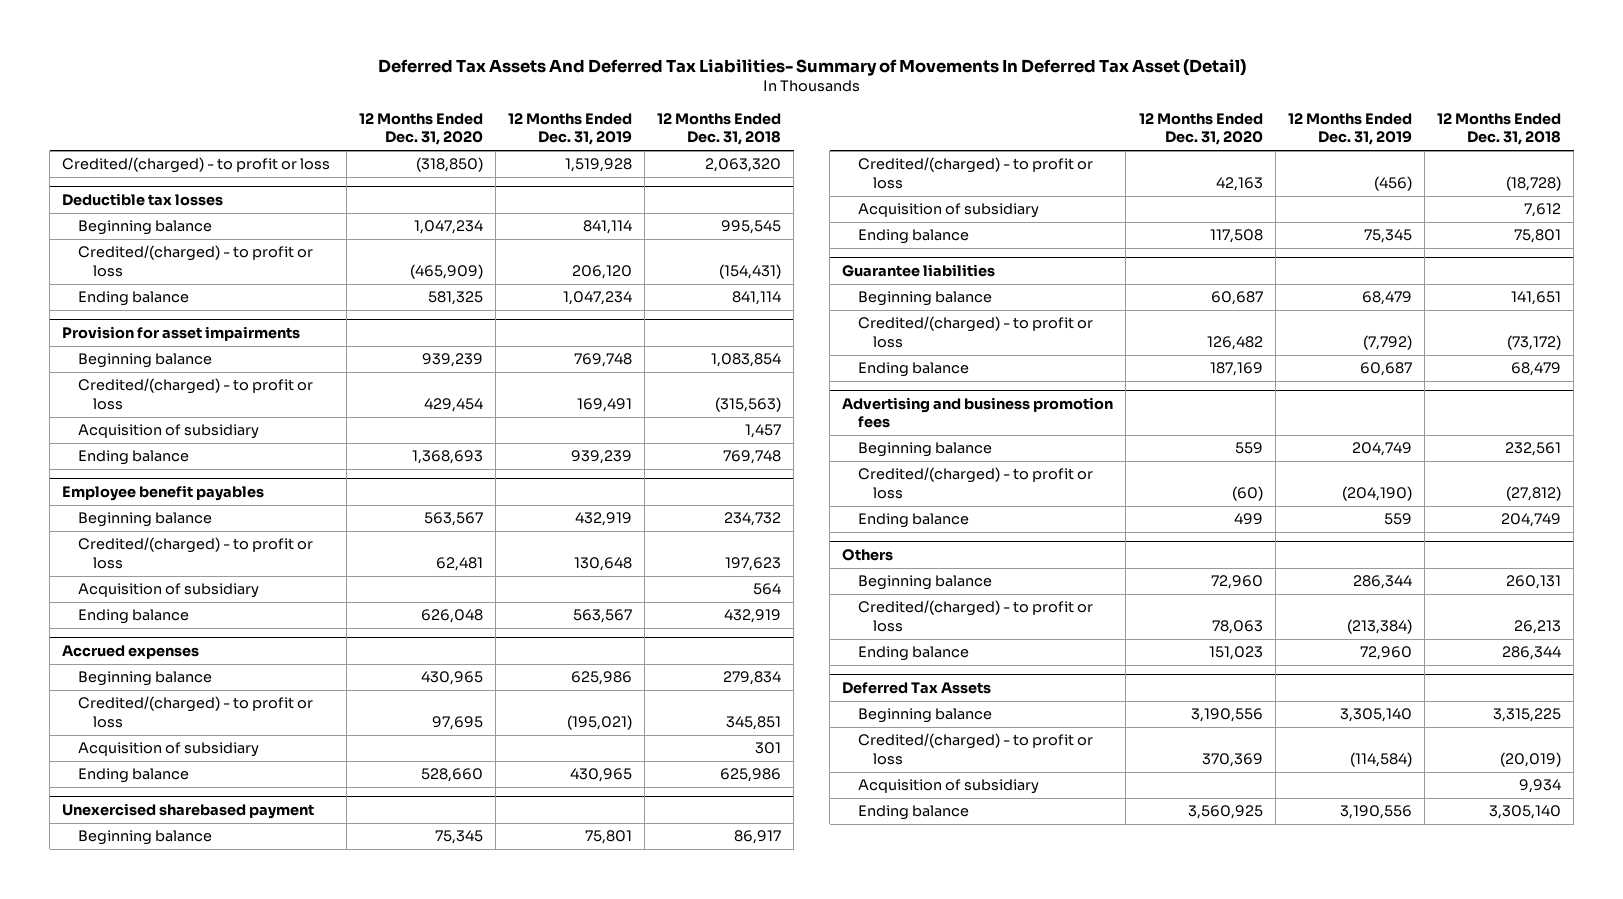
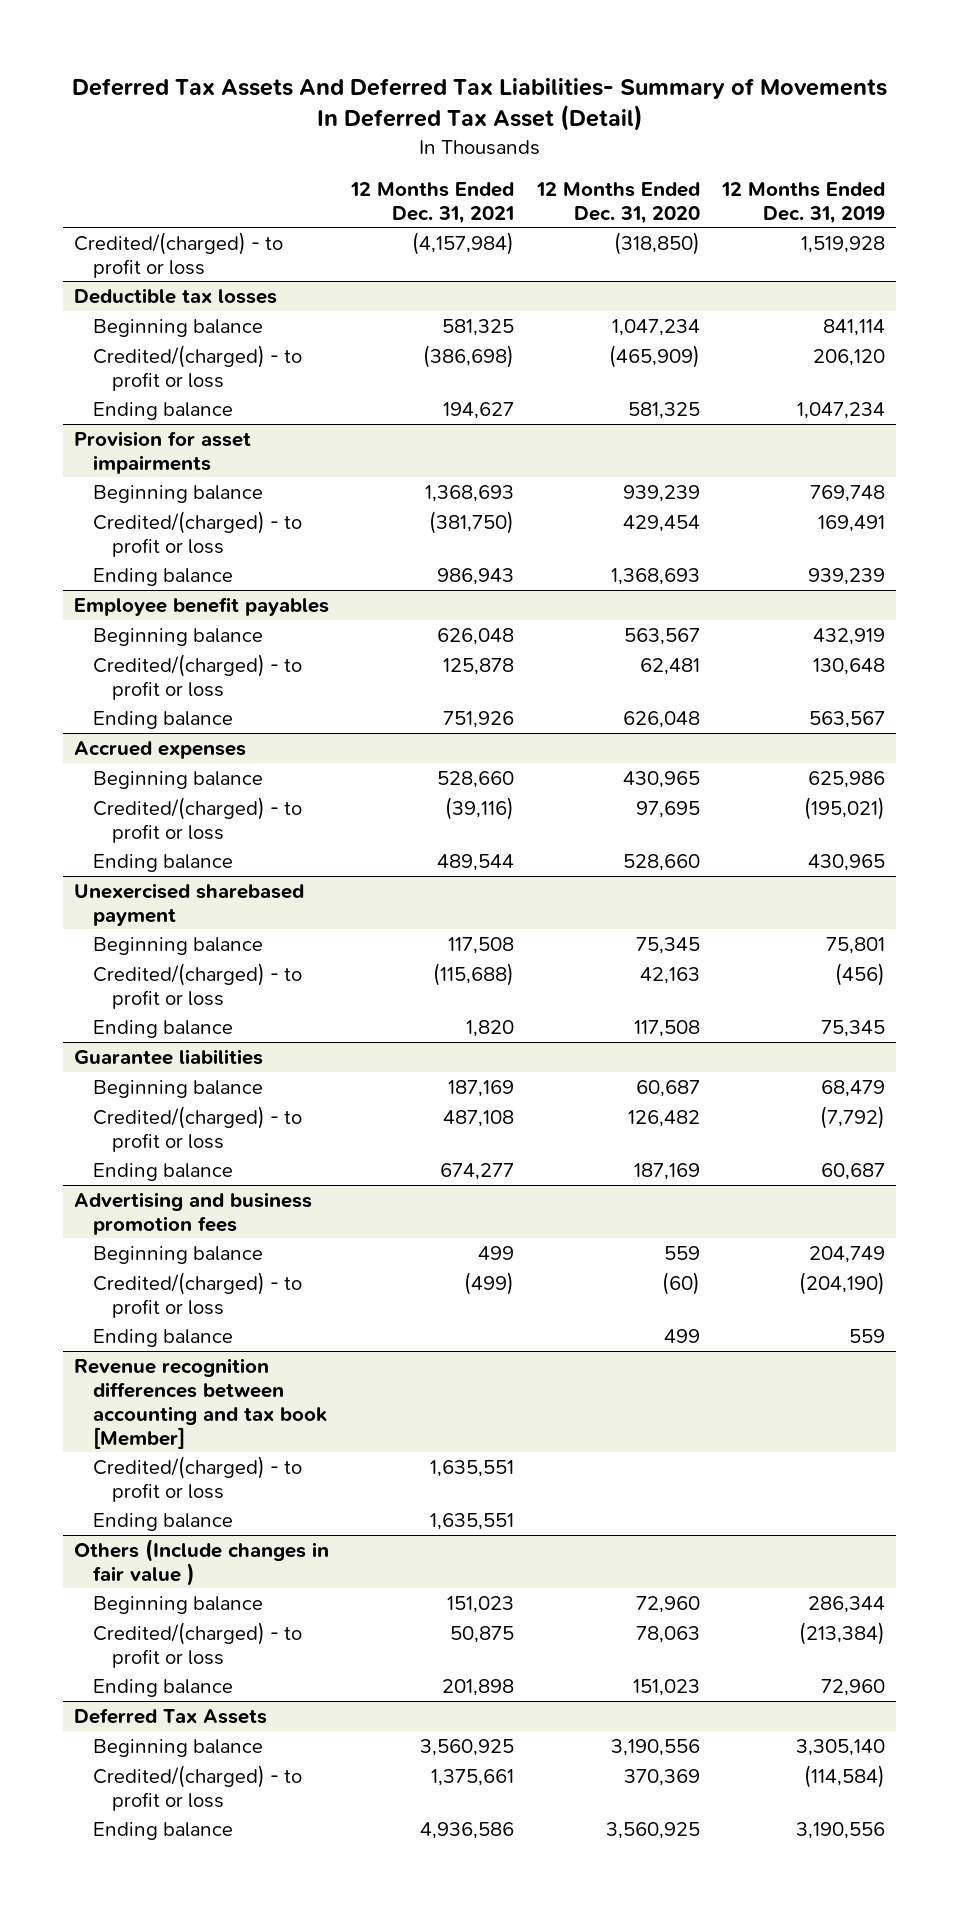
[657,112,782,146] 12 Months Ended Dec. 31, 2018 -> none
none -> [350,181,515,224] 12 Months Ended Dec. 31, 2021
[77,424,259,440] Acquisition of subsidiary -> none
[77,583,259,599] Acquisition of subsidiary -> none
[77,742,259,758] Acquisition of subsidiary -> none
[857,203,1039,219] Acquisition of subsidiary -> none
none -> [74,1357,328,1449] Revenue recognition differences between accounting and tax book [Member]
none -> [93,1455,303,1502] Credited/(charged) - to profit or loss
none -> [93,1512,234,1531] Ending balance
[842,548,894,561] Others -> [74,1538,330,1586] Others (Include changes in fair value )
[857,779,1039,795] Acquisition of subsidiary -> none

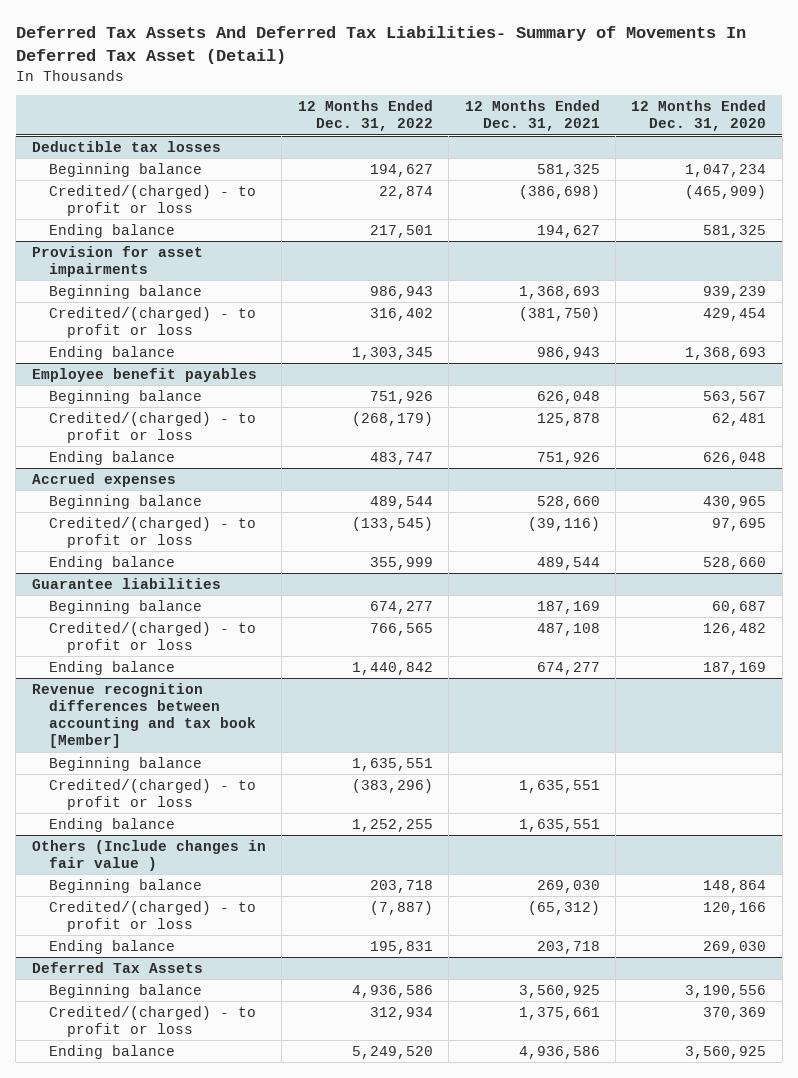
[721,181,886,224] 12 Months Ended Dec. 31, 2019 -> none
none -> [297,100,433,132] 12 Months Ended Dec. 31, 2022
[74,231,284,278] Credited/(charged) - to profit or loss -> none
[74,882,305,926] Unexercised sharebased payment -> none
[93,936,264,955] Beginning balance -> none
[93,962,303,1009] Credited/(charged) - to profit or loss -> none
[93,1019,234,1038] Ending balance -> none
[74,1191,313,1235] Advertising and business promotion fees -> none
[93,1245,264,1264] Beginning balance -> none
[93,1271,303,1318] Credited/(charged) - to profit or loss -> none
[93,1328,234,1347] Ending balance -> none
none -> [49,756,203,771] Beginning balance
[447,1595,515,1613] 151,023 -> [536,879,600,893] 269,030
[635,1595,700,1613] 72,960 -> [703,879,767,893] 148,864
[450,1625,515,1643] 50,875 -> [527,900,600,915] (65,312)
[635,1625,700,1643] 78,063 -> [703,901,767,915] 120,166
[442,1678,515,1696] 201,898 -> [536,940,600,954] 203,718
[632,1678,700,1696] 151,023 -> [703,940,767,954] 269,030

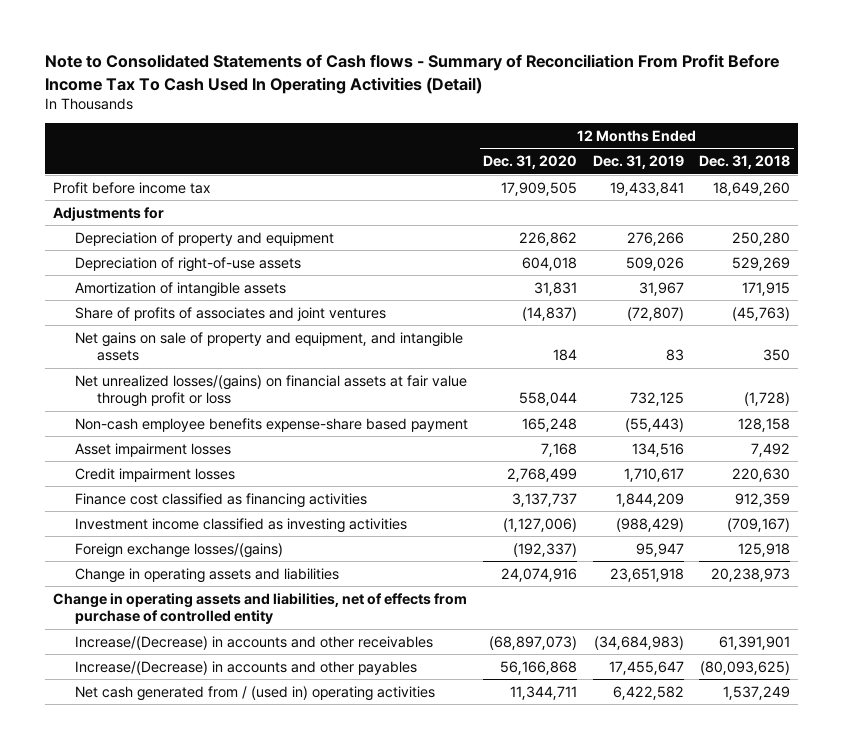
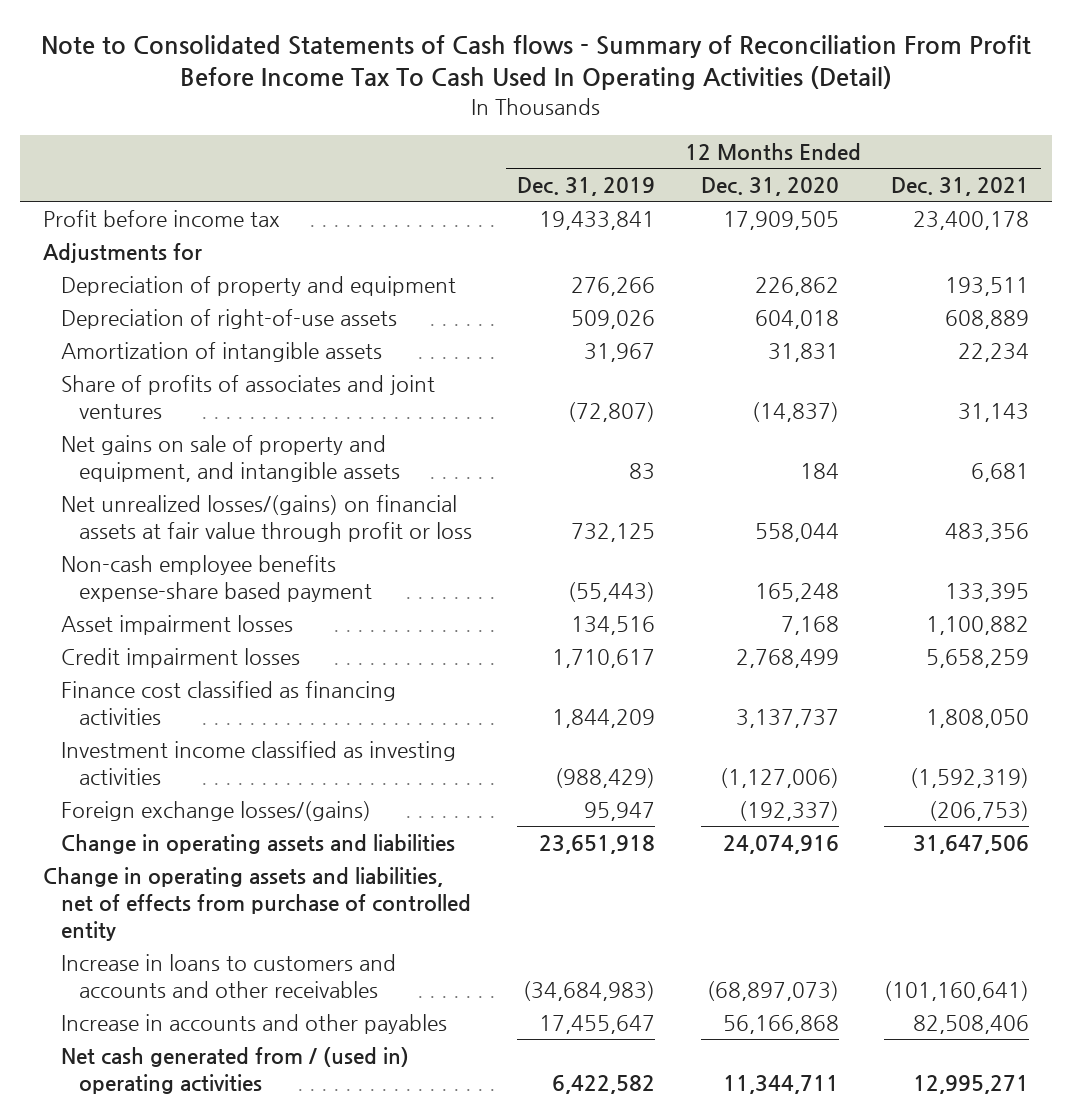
[699,155,791,170] Dec. 31, 2018 -> none
none -> [891,177,1030,197] Dec. 31, 2021
[75,635,434,650] Increase/(Decrease) in accounts and other receivables -> [60,954,396,998] Increase in loans to customers and accounts and other receivables
[75,660,418,675] Increase/(Decrease) in accounts and other payables -> [60,1014,447,1035] Increase in accounts and other payables

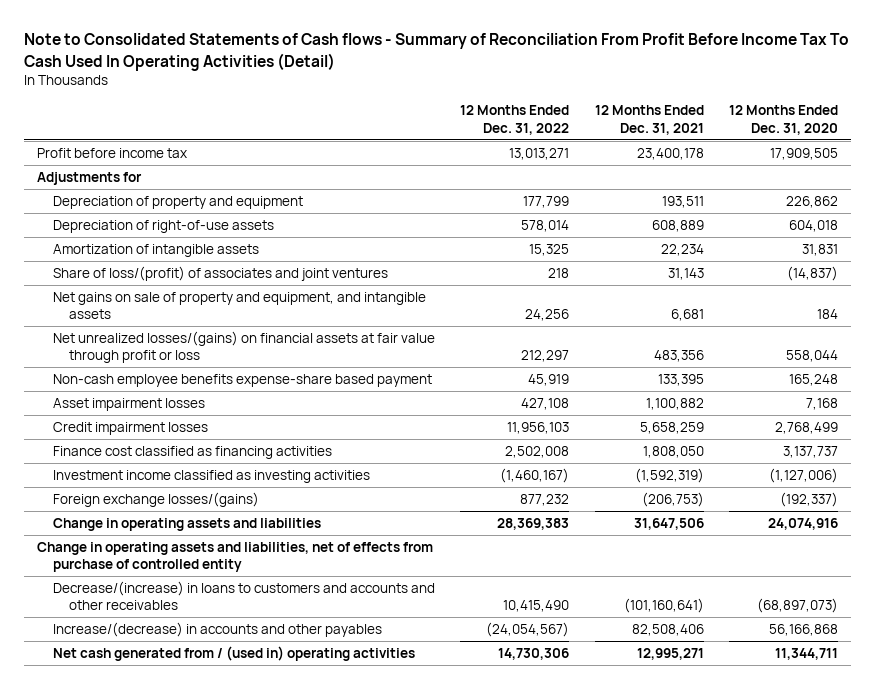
[517,177,656,197] Dec. 31, 2019 -> none
none -> [460,105,570,135] 12 Months Ended Dec. 31, 2022
[60,375,435,419] Share of profits of associates and joint ventures -> [52,265,388,281] Share of loss/(profit) of associates and joint ventures
[60,954,396,998] Increase in loans to customers and accounts and other receivables -> [52,580,435,611] Decrease/(increase) in loans to customers and accounts and other receivables
[60,1014,447,1035] Increase in accounts and other payables -> [52,621,382,637] Increase/(decrease) in accounts and other payables

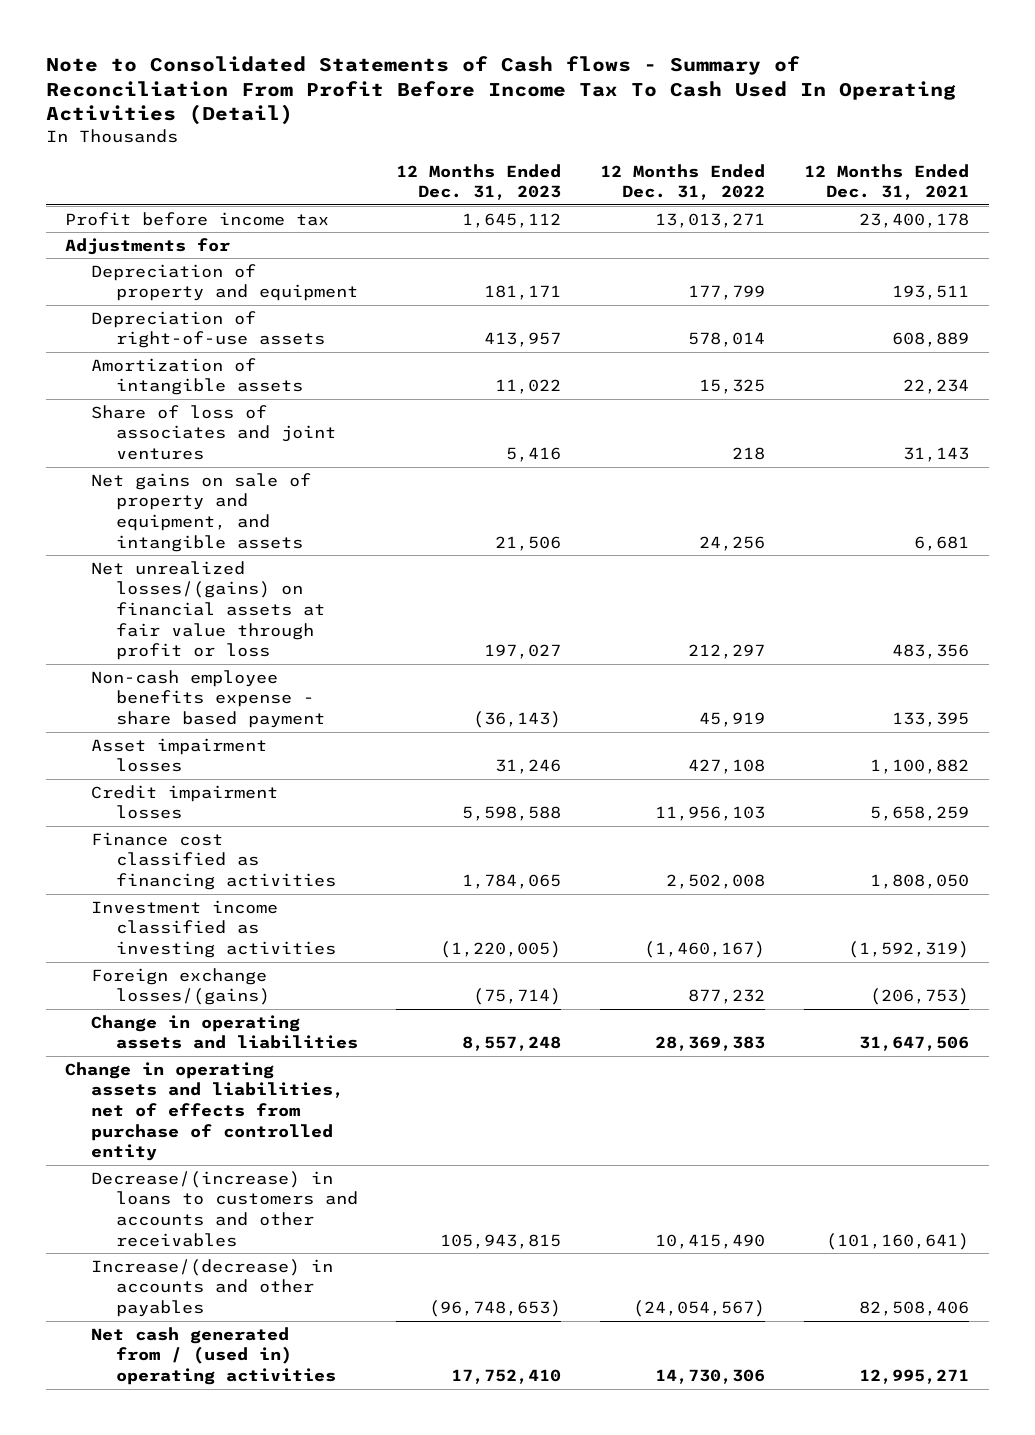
[729,105,839,135] 12 Months Ended Dec. 31, 2020 -> none
none -> [396,163,562,201] 12 Months Ended Dec. 31, 2023
[52,265,388,281] Share of loss/(profit) of associates and joint ventures -> [90,404,336,461] Share of loss of associates and joint ventures
[52,373,432,387] Non-cash employee benefits expense-share based payment -> [90,669,325,729] Non-cash employee benefits expense - share based payment

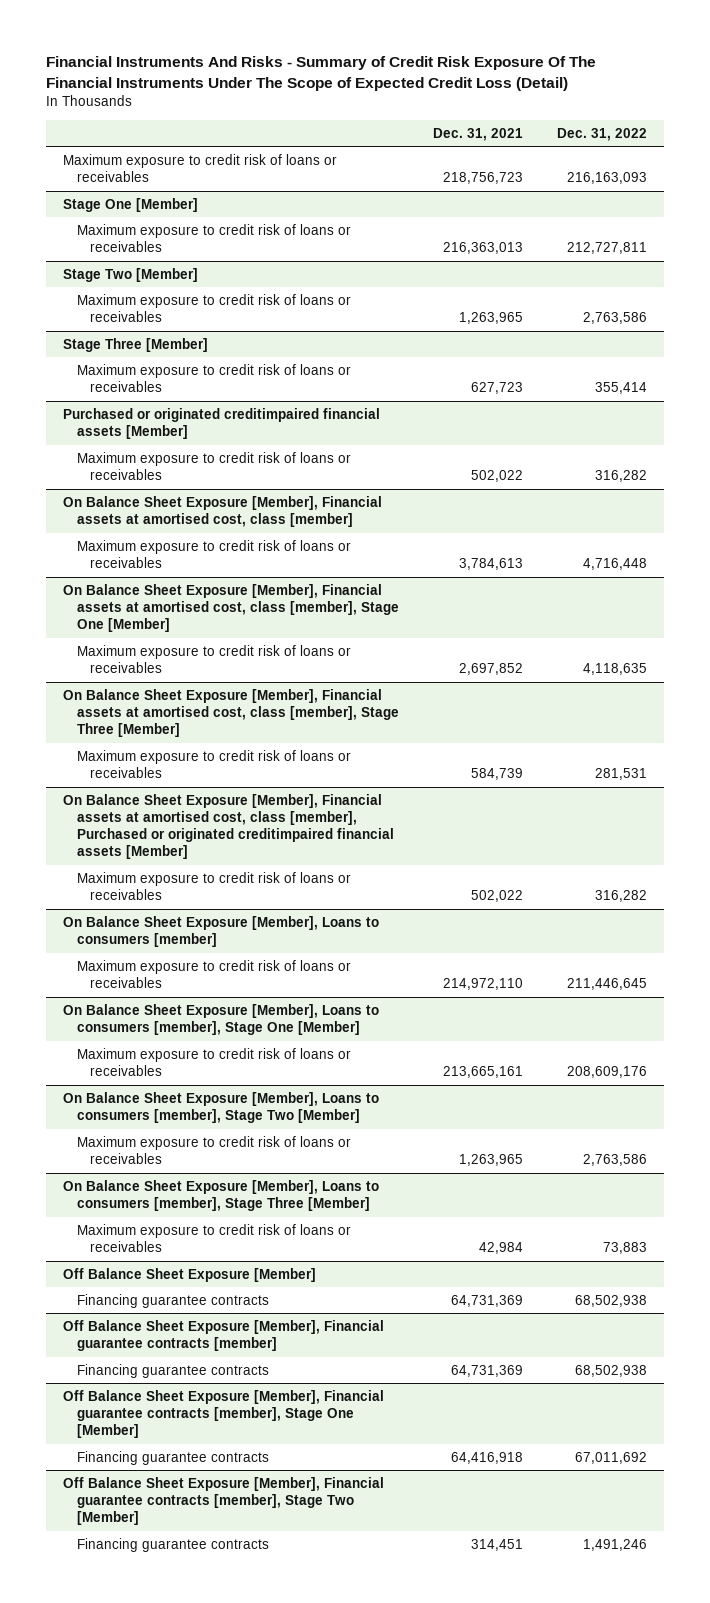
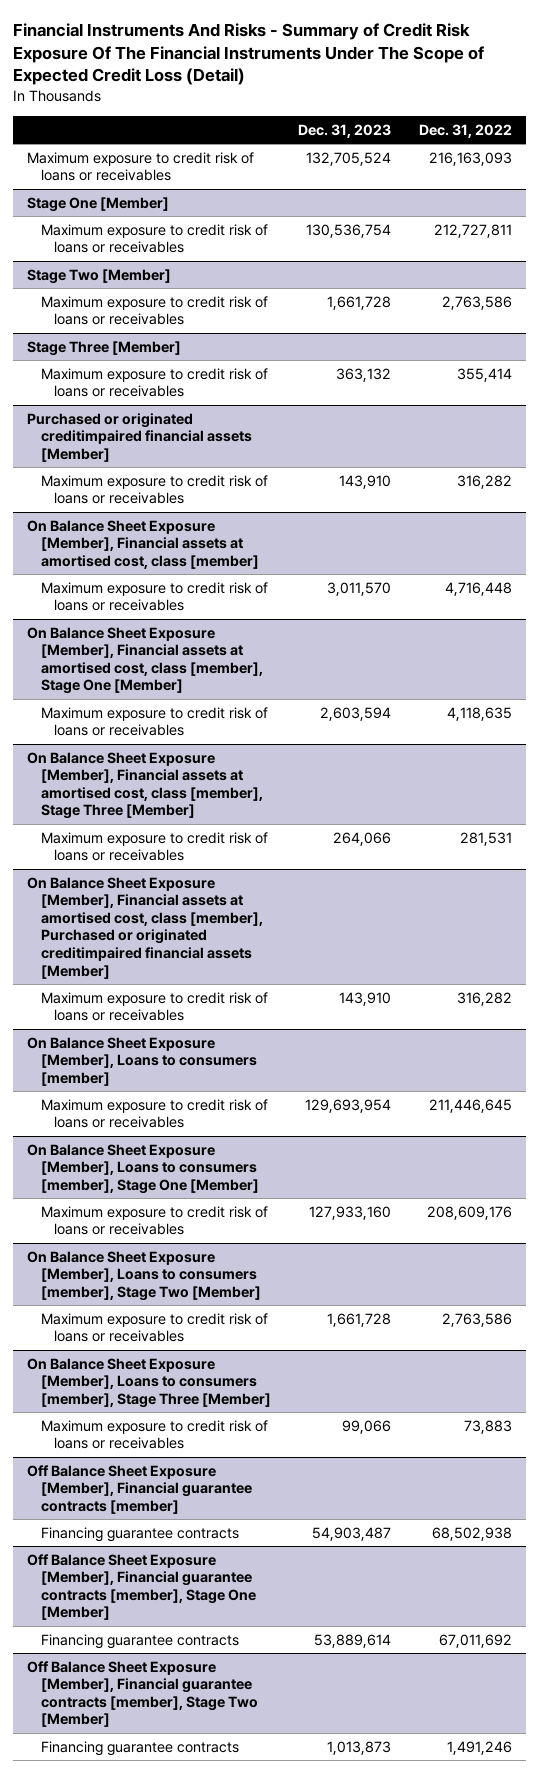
[432,127,523,141] Dec. 31, 2021 -> none
none -> [298,123,392,138] Dec. 31, 2023
[63,1267,317,1282] Off Balance Sheet Exposure [Member] -> none
[76,1293,269,1308] Financing guarantee contracts -> none

